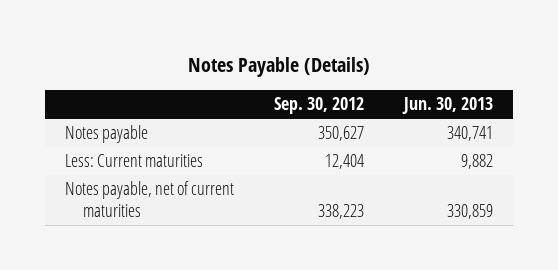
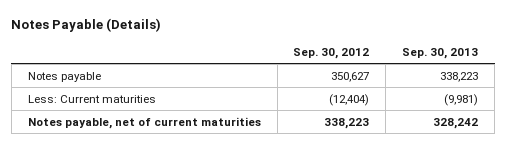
[402,97,494,115] Jun. 30, 2013 -> none
none -> [402,47,479,59] Sep. 30, 2013
[325,154,365,170] 12,404 -> [329,93,370,106] (12,404)

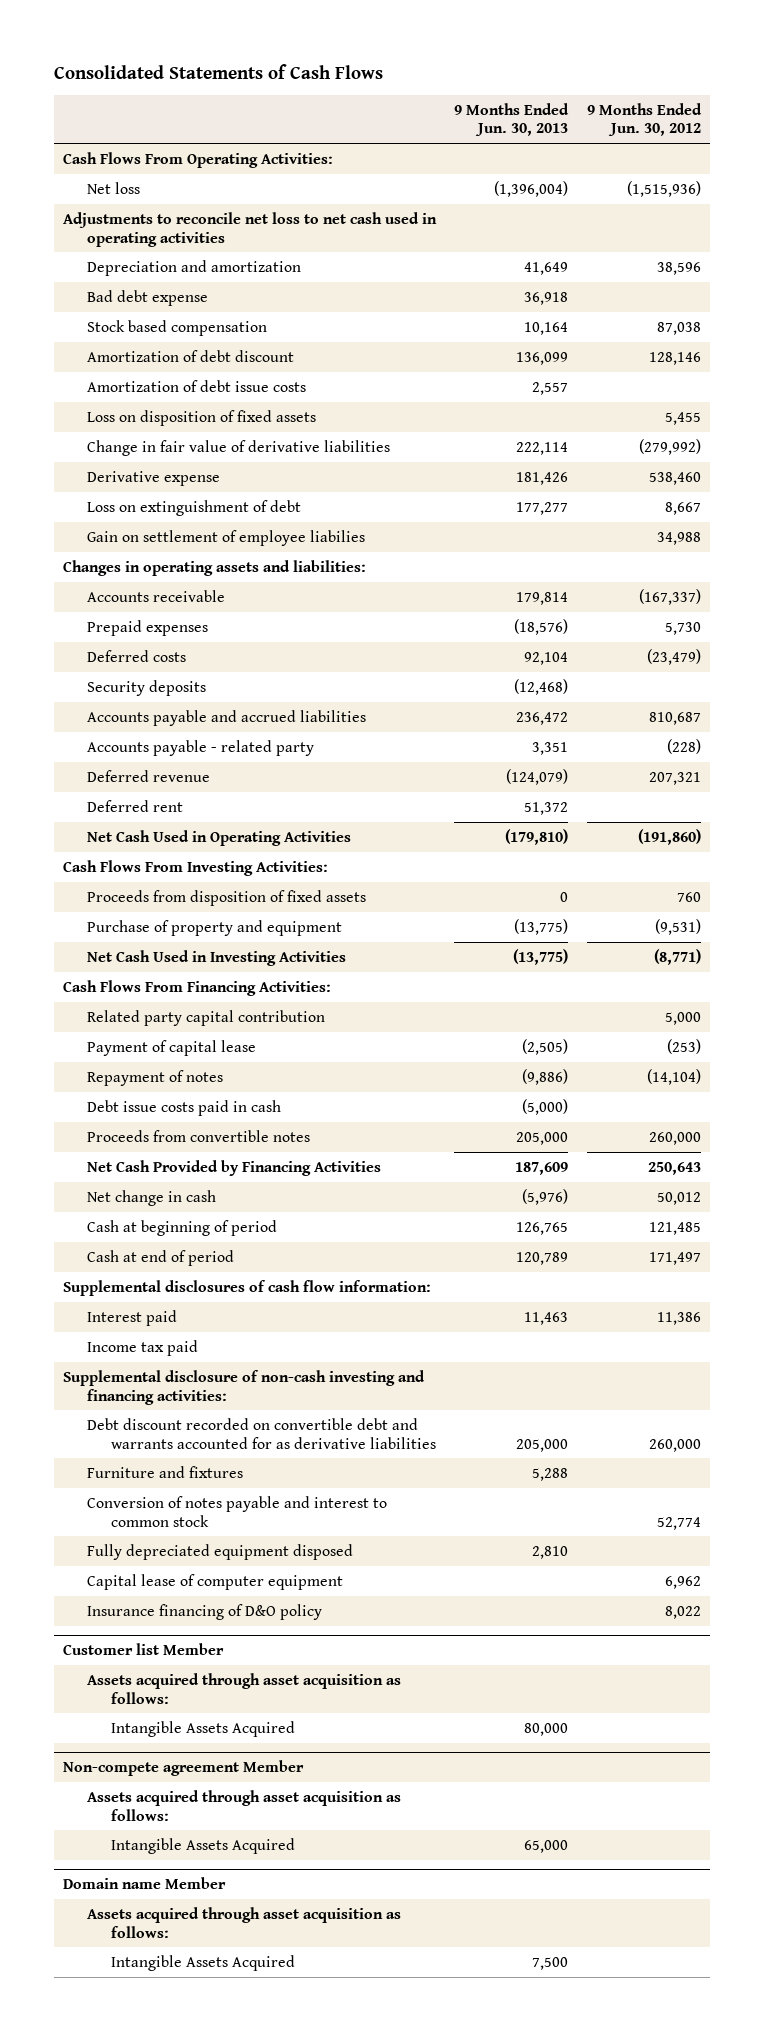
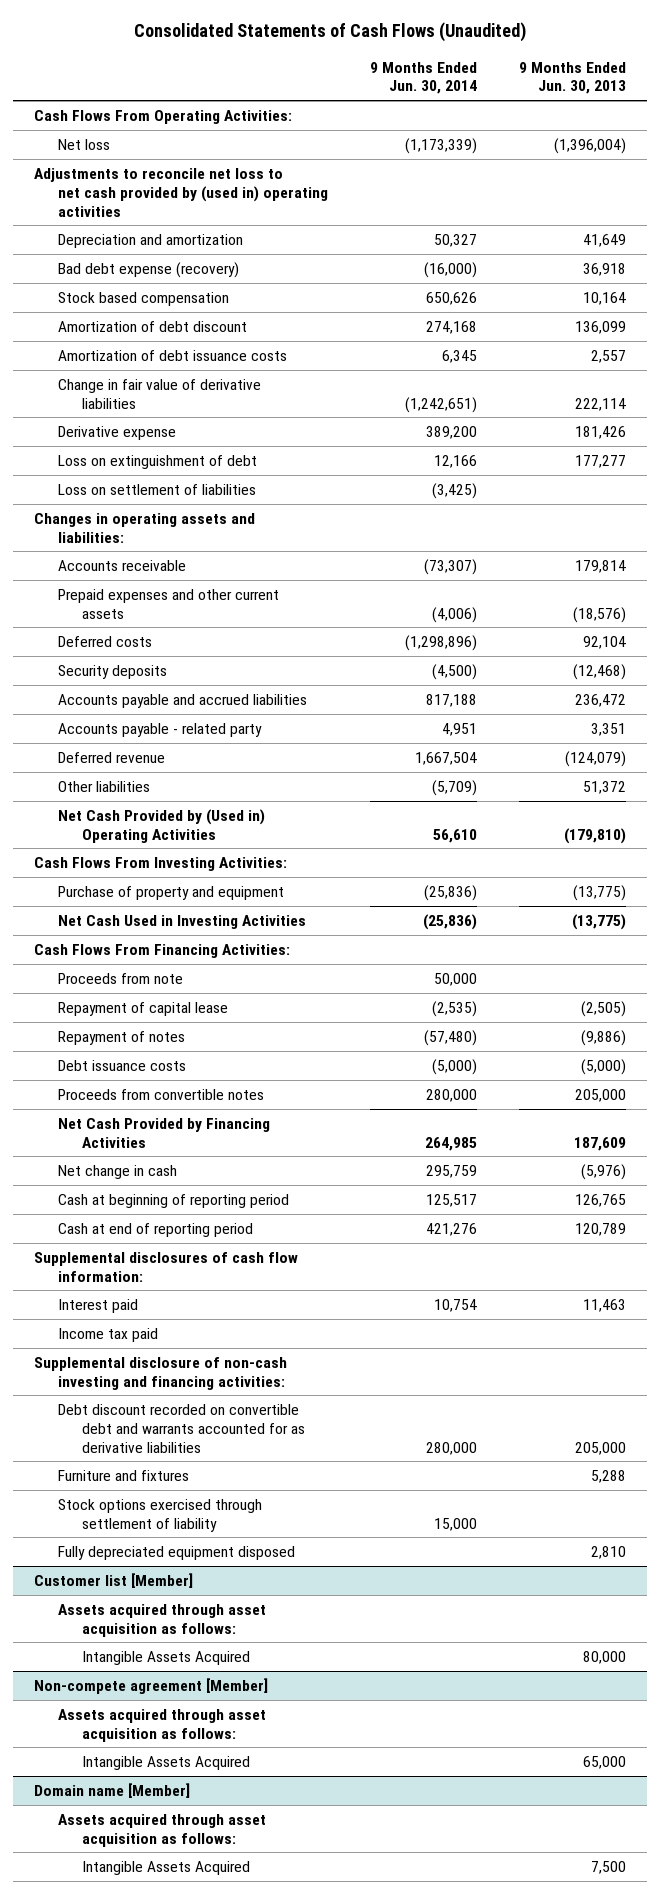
[54,63,384,79] Consolidated Statements of Cash Flows -> [133,22,526,43] Consolidated Statements of Cash Flows (Unaudited)
[586,102,702,137] 9 Months Ended Jun. 30, 2012 -> none
none -> [369,61,477,95] 9 Months Ended Jun. 30, 2014
[63,211,438,247] Adjustments to reconcile net loss to net cash used in operating activities -> [33,167,328,217] Adjustments to reconcile net loss to net cash provided by (used in) operating activities
[87,289,209,306] Bad debt expense -> [57,261,239,278] Bad debt expense (recovery)
[87,409,317,426] Loss on disposition of fixed assets -> none
[87,379,307,392] Amortization of debt issue costs -> [57,349,287,361] Amortization of debt issuance costs
[87,529,366,546] Gain on settlement of employee liabilies -> [57,483,256,495] Loss on settlement of liabilities
[87,619,209,636] Prepaid expenses -> [57,588,279,619] Prepaid expenses and other current assets
[87,799,184,812] Deferred rent -> [57,780,150,792] Other liabilities
[87,829,352,846] Net Cash Used in Operating Activities -> [57,808,265,843] Net Cash Provided by (Used in) Operating Activities
[87,889,367,906] Proceeds from disposition of fixed assets -> none
[87,1009,326,1026] Related party capital contribution -> none
none -> [57,972,183,984] Proceeds from note
[87,1039,257,1056] Payment of capital lease -> [57,1001,228,1016] Repayment of capital lease
[87,1099,282,1116] Debt issue costs paid in cash -> [57,1059,186,1071] Debt issuance costs
[87,1219,278,1236] Cash at beginning of period -> [57,1193,289,1208] Cash at beginning of reporting period
[87,1249,235,1266] Cash at end of period -> [57,1222,253,1237] Cash at end of reporting period
[87,1495,388,1527] Conversion of notes payable and interest to common stock -> none
none -> [57,1498,262,1532] Stock options exercised through settlement of liability
[87,1573,344,1590] Capital lease of computer equipment -> none
[87,1603,323,1620] Insurance financing of D&O policy -> none
[63,1643,225,1656] Customer list Member -> [33,1572,193,1588] Customer list [Member]
[63,1760,305,1777] Non-compete agreement Member -> [33,1677,268,1694] Non-compete agreement [Member]
[63,1877,227,1890] Domain name Member -> [33,1782,190,1798] Domain name [Member]

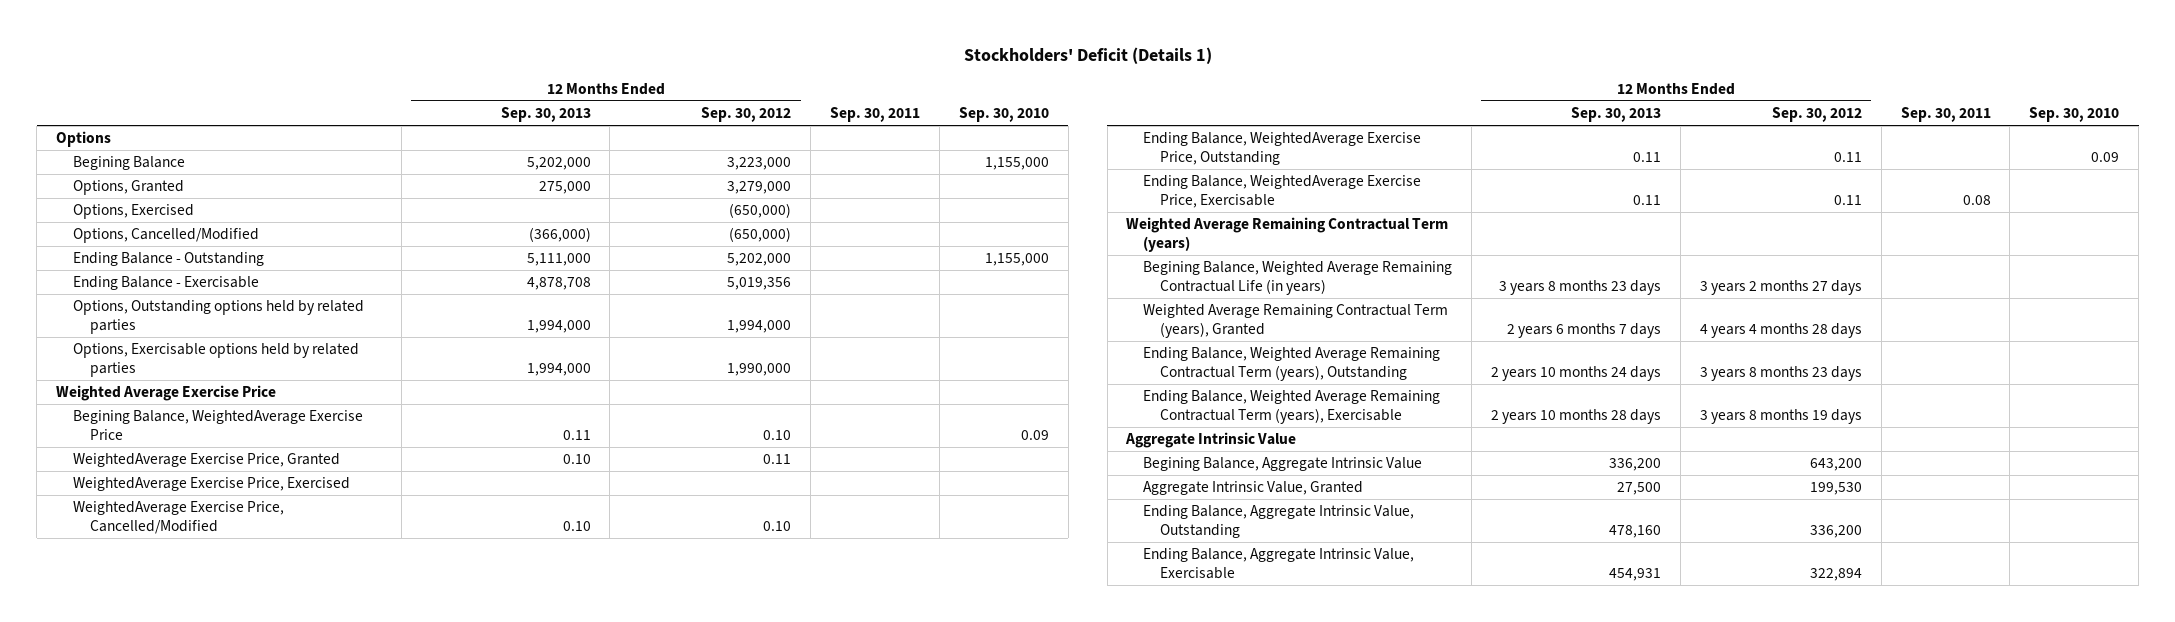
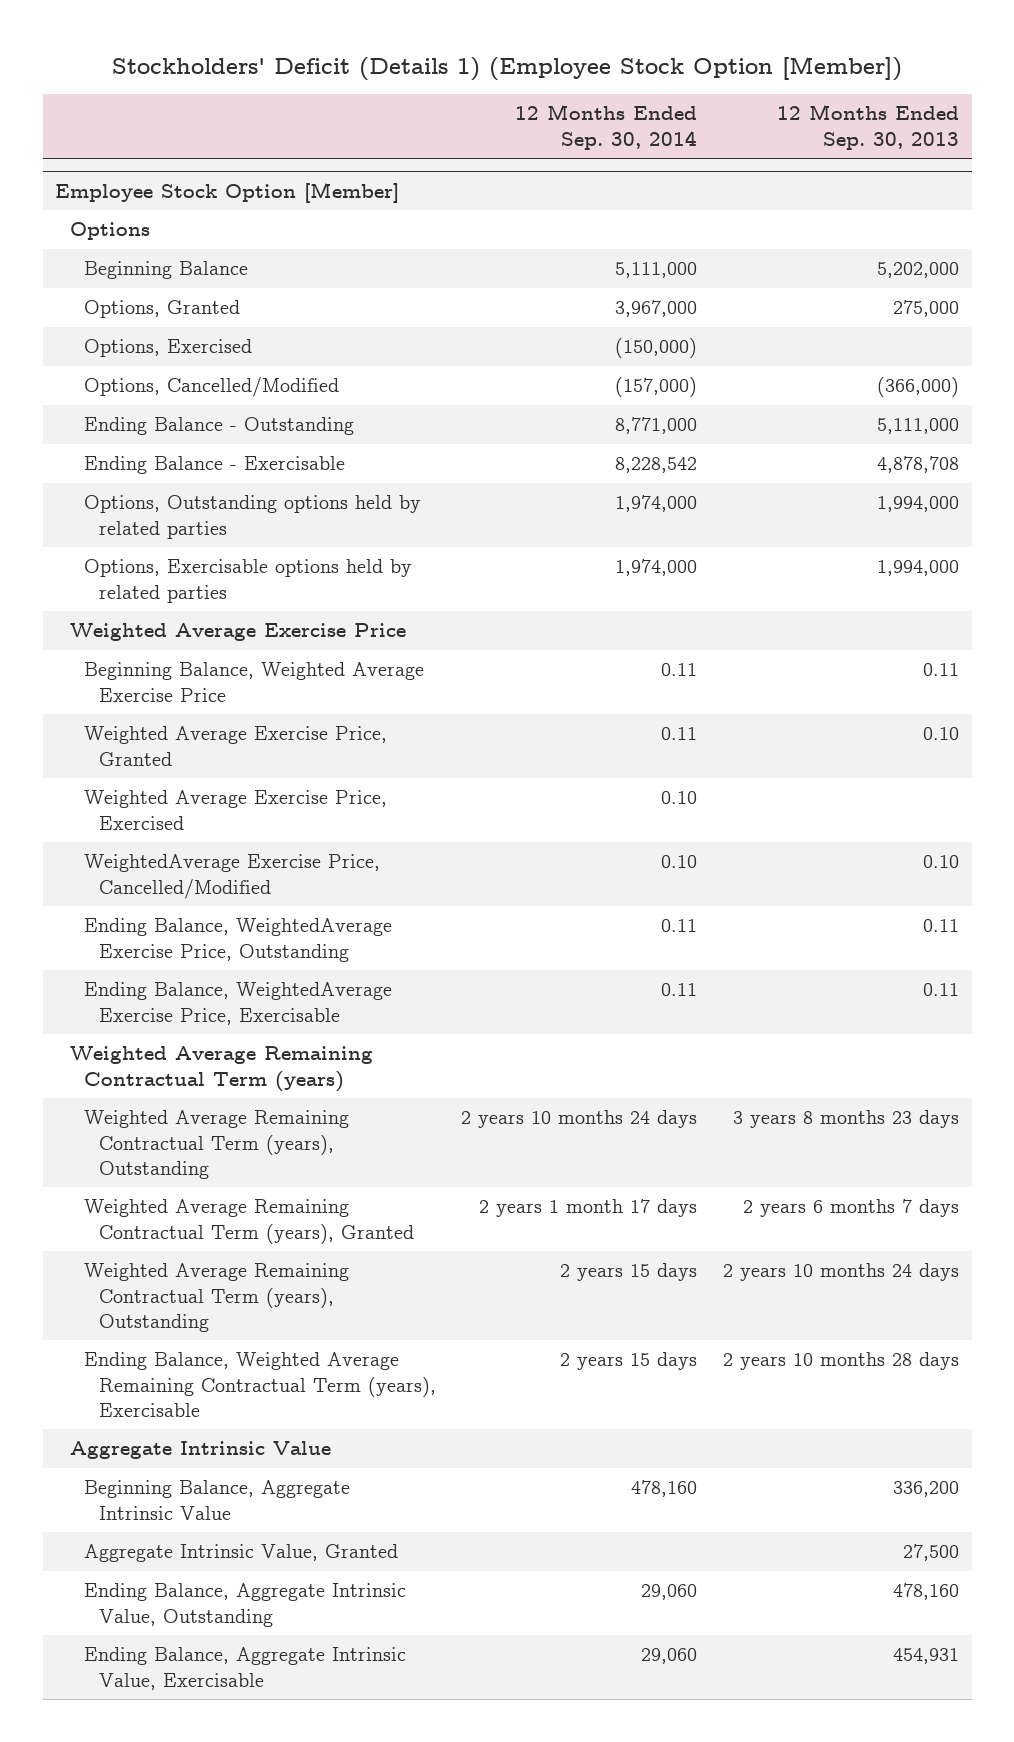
[963,46,1212,64] Stockholders' Deficit (Details 1) -> [112,57,903,82] Stockholders' Deficit (Details 1) (Employee Stock Option [Member])
[701,107,792,123] Sep. 30, 2012 -> none
[829,107,920,123] Sep. 30, 2011 -> none
[958,107,1049,123] Sep. 30, 2010 -> none
none -> [515,104,698,150] 12 Months Ended Sep. 30, 2014
none -> [55,181,400,203] Employee Stock Option [Member]
[72,156,185,171] Begining Balance -> [84,261,249,280] Beginning Balance
[72,410,363,440] Begining Balance, WeightedAverage Exercise Price -> [84,662,425,702] Beginning Balance, Weighted Average Exercise Price
[72,453,340,468] WeightedAverage Exercise Price, Granted -> [84,726,388,766] Weighted Average Exercise Price, Granted
[72,477,350,492] WeightedAverage Exercise Price, Exercised -> [84,790,388,830] Weighted Average Exercise Price, Exercised
[1143,261,1453,295] Begining Balance, Weighted Average Remaining Contractual Life (in years) -> [84,1110,350,1180] Weighted Average Remaining Contractual Term (years), Outstanding
[1143,347,1441,381] Ending Balance, Weighted Average Remaining Contractual Term (years), Outstanding -> [84,1263,350,1333] Weighted Average Remaining Contractual Term (years), Outstanding
[1143,457,1423,472] Begining Balance, Aggregate Intrinsic Value -> [84,1480,351,1520] Beginning Balance, Aggregate Intrinsic Value

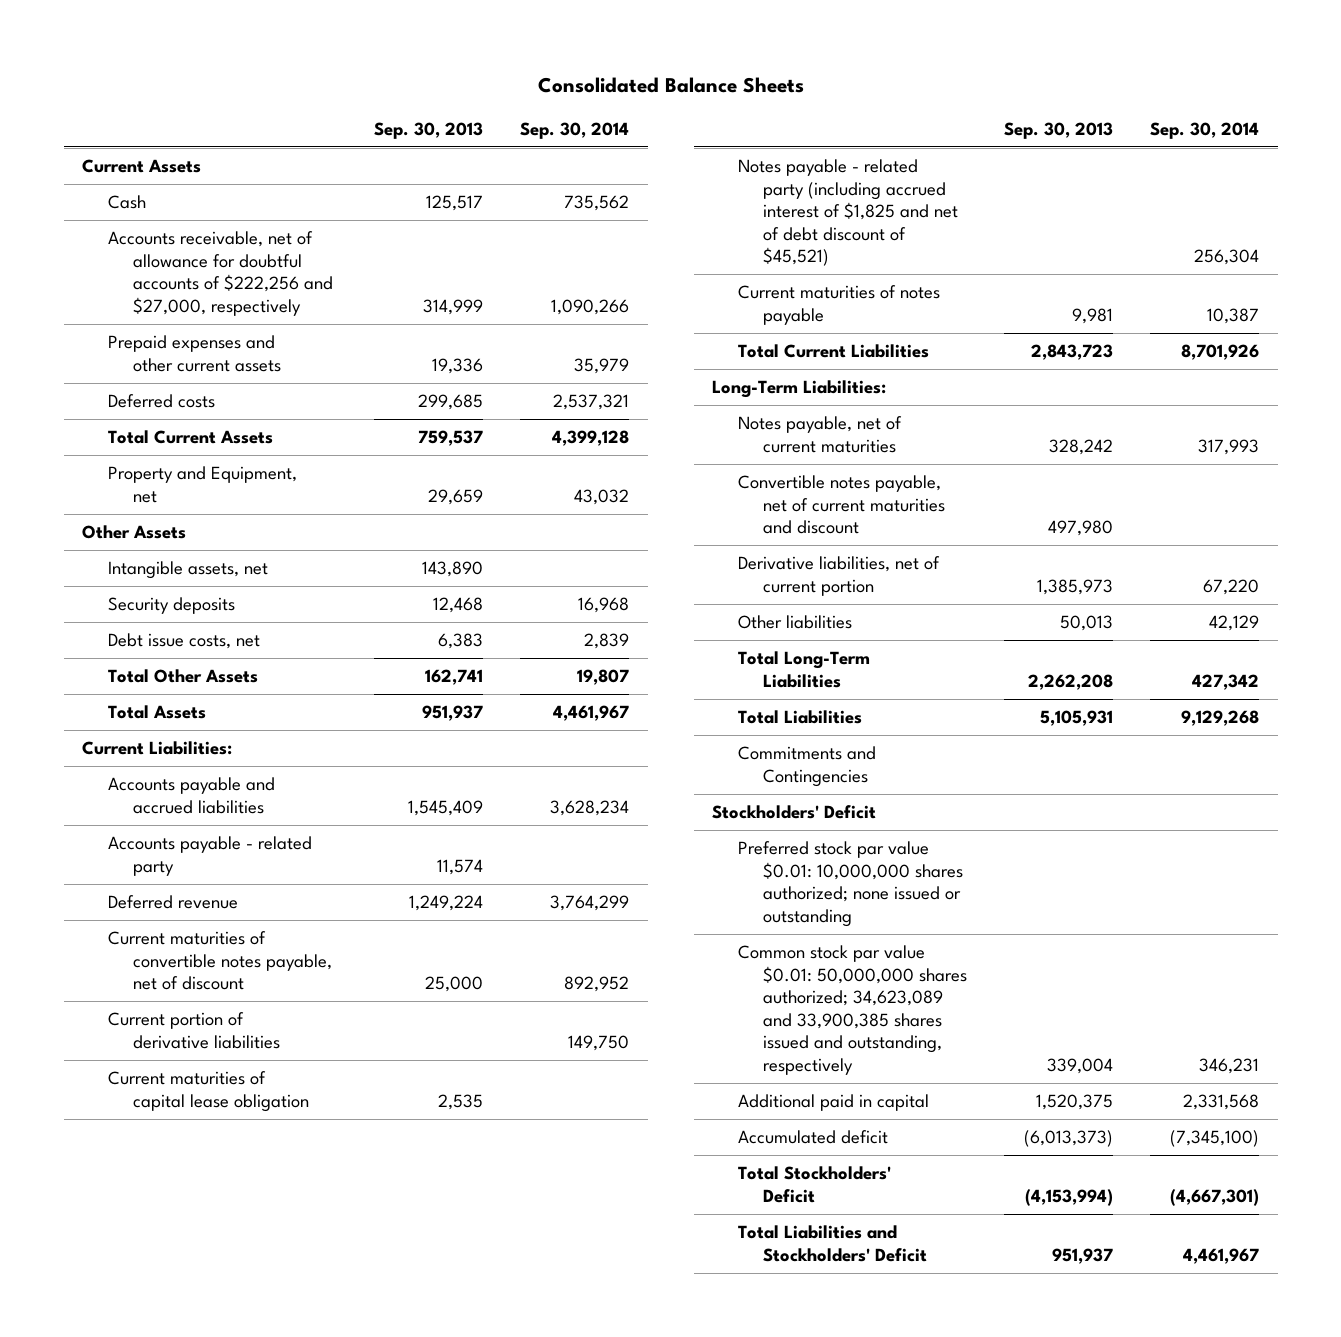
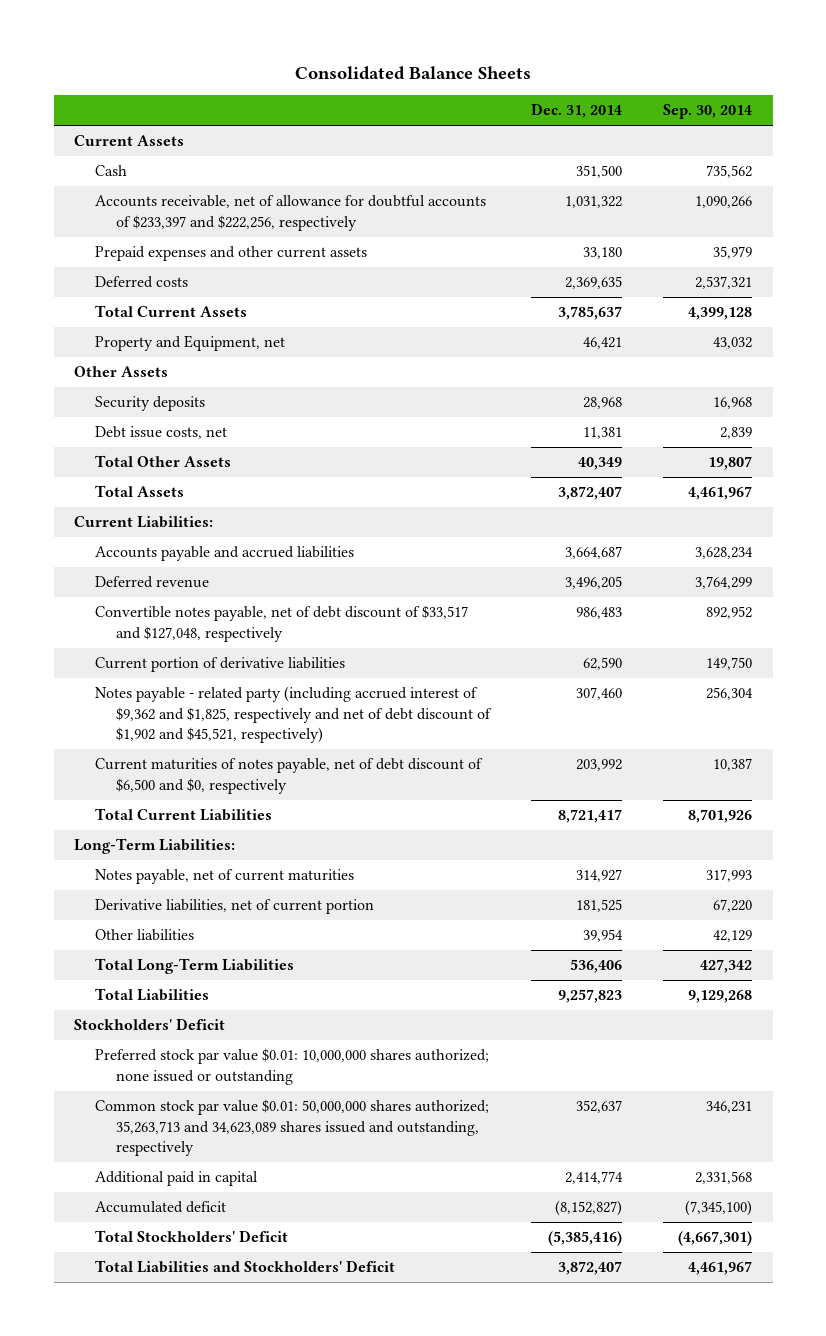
[374,121,484,139] Sep. 30, 2013 -> none
none -> [531,103,623,119] Dec. 31, 2014
[107,231,334,316] Accounts receivable, net of allowance for doubtful accounts of $222,256 and $27,000, respectively -> [95,195,487,231] Accounts receivable, net of allowance for doubtful accounts of $233,397 and $222,256, respectively
[107,561,268,580] Intangible assets, net -> none
[107,836,312,876] Accounts payable - related party -> none
[107,931,333,991] Current maturities of convertible notes payable, net of discount -> [95,605,469,642] Convertible notes payable, net of debt discount of $33,517 and $127,048, respectively
[107,1071,310,1112] Current maturities of capital lease obligation -> none
[737,159,959,267] Notes payable - related party (including accrued interest of $1,825 and net of debt discount of $45,521) -> [95,686,493,744] Notes payable - related party (including accrued interest of $9,362 and $1,825, respectively and net of debt discount of $1,902 and $45,521, respectively)
[737,285,940,325] Current maturities of notes payable -> [95,758,484,794] Current maturities of notes payable, net of debt discount of $6,500 and $0, respectively
[737,475,946,535] Convertible notes payable, net of current maturities and discount -> none
[737,746,876,787] Commitments and Contingencies -> none
[737,945,968,1075] Common stock par value $0.01: 50,000,000 shares authorized; 34,623,089 and 33,900,385 shares issued and outstanding, respectively -> [95,1099,490,1157] Common stock par value $0.01: 50,000,000 shares authorized; 35,263,713 and 34,623,089 shares issued and outstanding, respectively

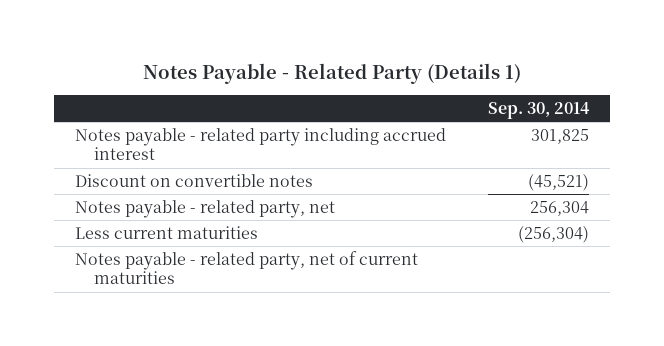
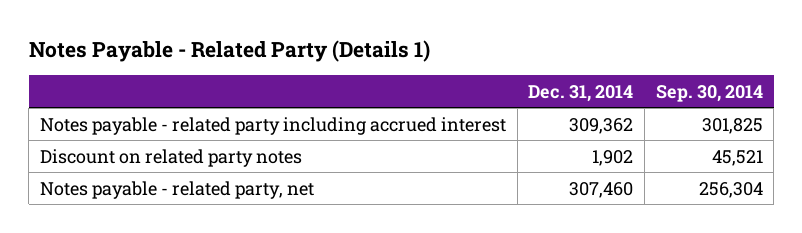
none -> [528,84,634,102] Dec. 31, 2014
[74,174,313,188] Discount on convertible notes -> [39,148,302,167] Discount on related party notes
[528,174,590,192] (45,521) -> [711,149,763,166] 45,521
[74,226,258,240] Less current maturities -> none
[74,251,418,285] Notes payable - related party, net of current maturities -> none

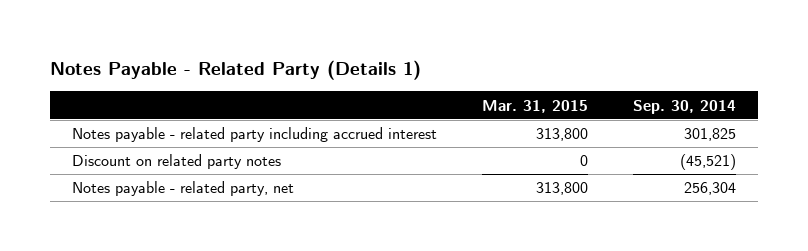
[528,84,634,102] Dec. 31, 2014 -> none
none -> [482,99,589,113] Mar. 31, 2015
[711,149,763,166] 45,521 -> [679,154,736,171] (45,521)

